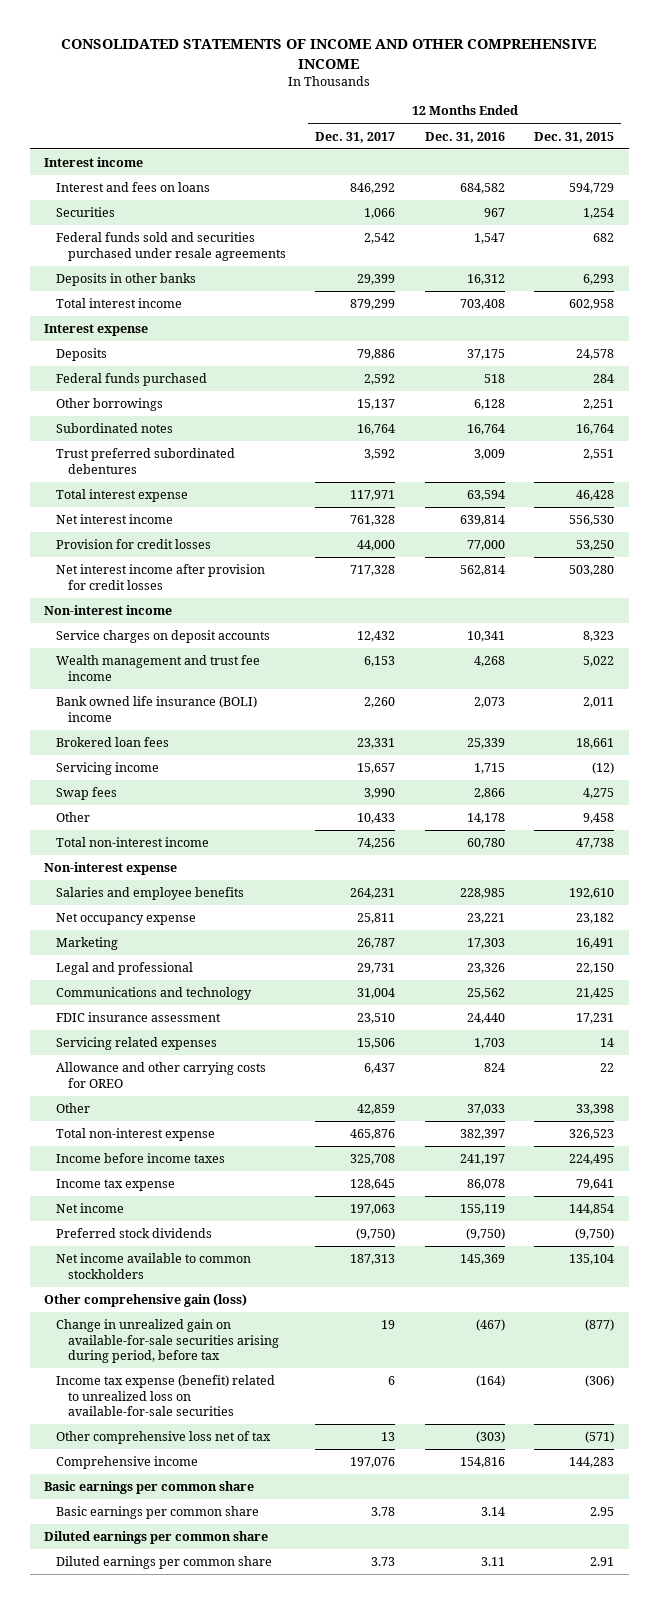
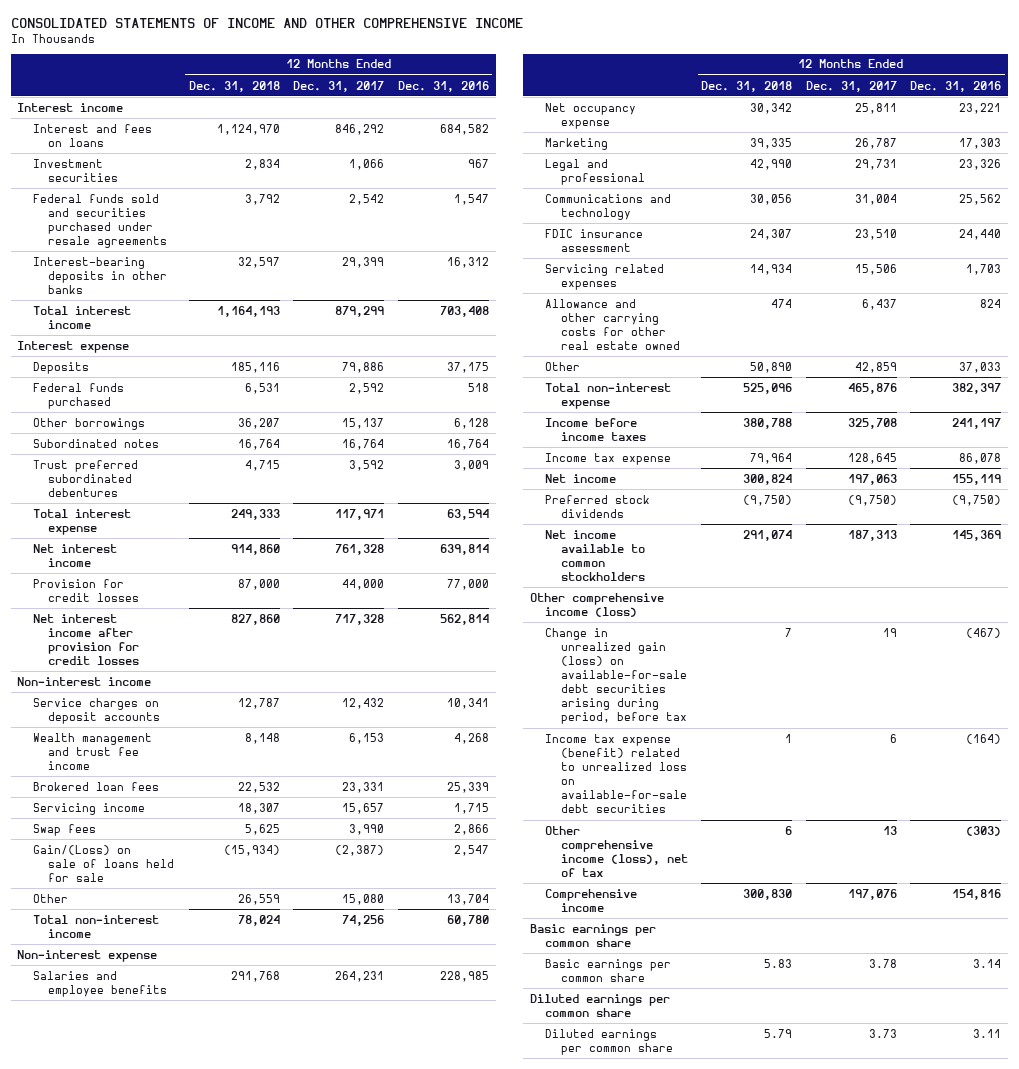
[533,131,614,143] Dec. 31, 2015 -> none
none -> [188,80,280,92] Dec. 31, 2018
[56,207,116,218] Securities -> [32,158,118,182] Investment securities
[56,273,197,287] Deposits in other banks -> [32,256,167,294] Interest-bearing deposits in other banks
[56,696,258,722] Bank owned life insurance (BOLI) income -> none
none -> [32,844,174,882] Gain/(Loss) on sale of loans held for sale
[357,813,396,825] 10,433 -> [342,893,385,905] 15,080
[466,813,505,825] 14,178 -> [446,893,489,905] 13,704
[56,1062,267,1088] Allowance and other carrying costs for OREO -> [545,298,680,350] Allowance and other carrying costs for other real estate owned
[44,1294,248,1308] Other comprehensive gain (loss) -> [530,592,665,617] Other comprehensive income (loss)
[56,1319,279,1364] Change in unrealized gain on available-for-sale securities arising during period, before tax -> [545,627,687,725] Change in unrealized gain (loss) on available-for-sale debt securities arising during period, before tax
[56,1375,276,1417] Income tax expense (benefit) related to unrealized loss on available-for-sale securities -> [545,733,687,814] Income tax expense (benefit) related to unrealized loss on available-for-sale debt securities
[56,1431,272,1445] Other comprehensive loss net of tax -> [545,825,688,877] Other comprehensive income (loss), net of tax

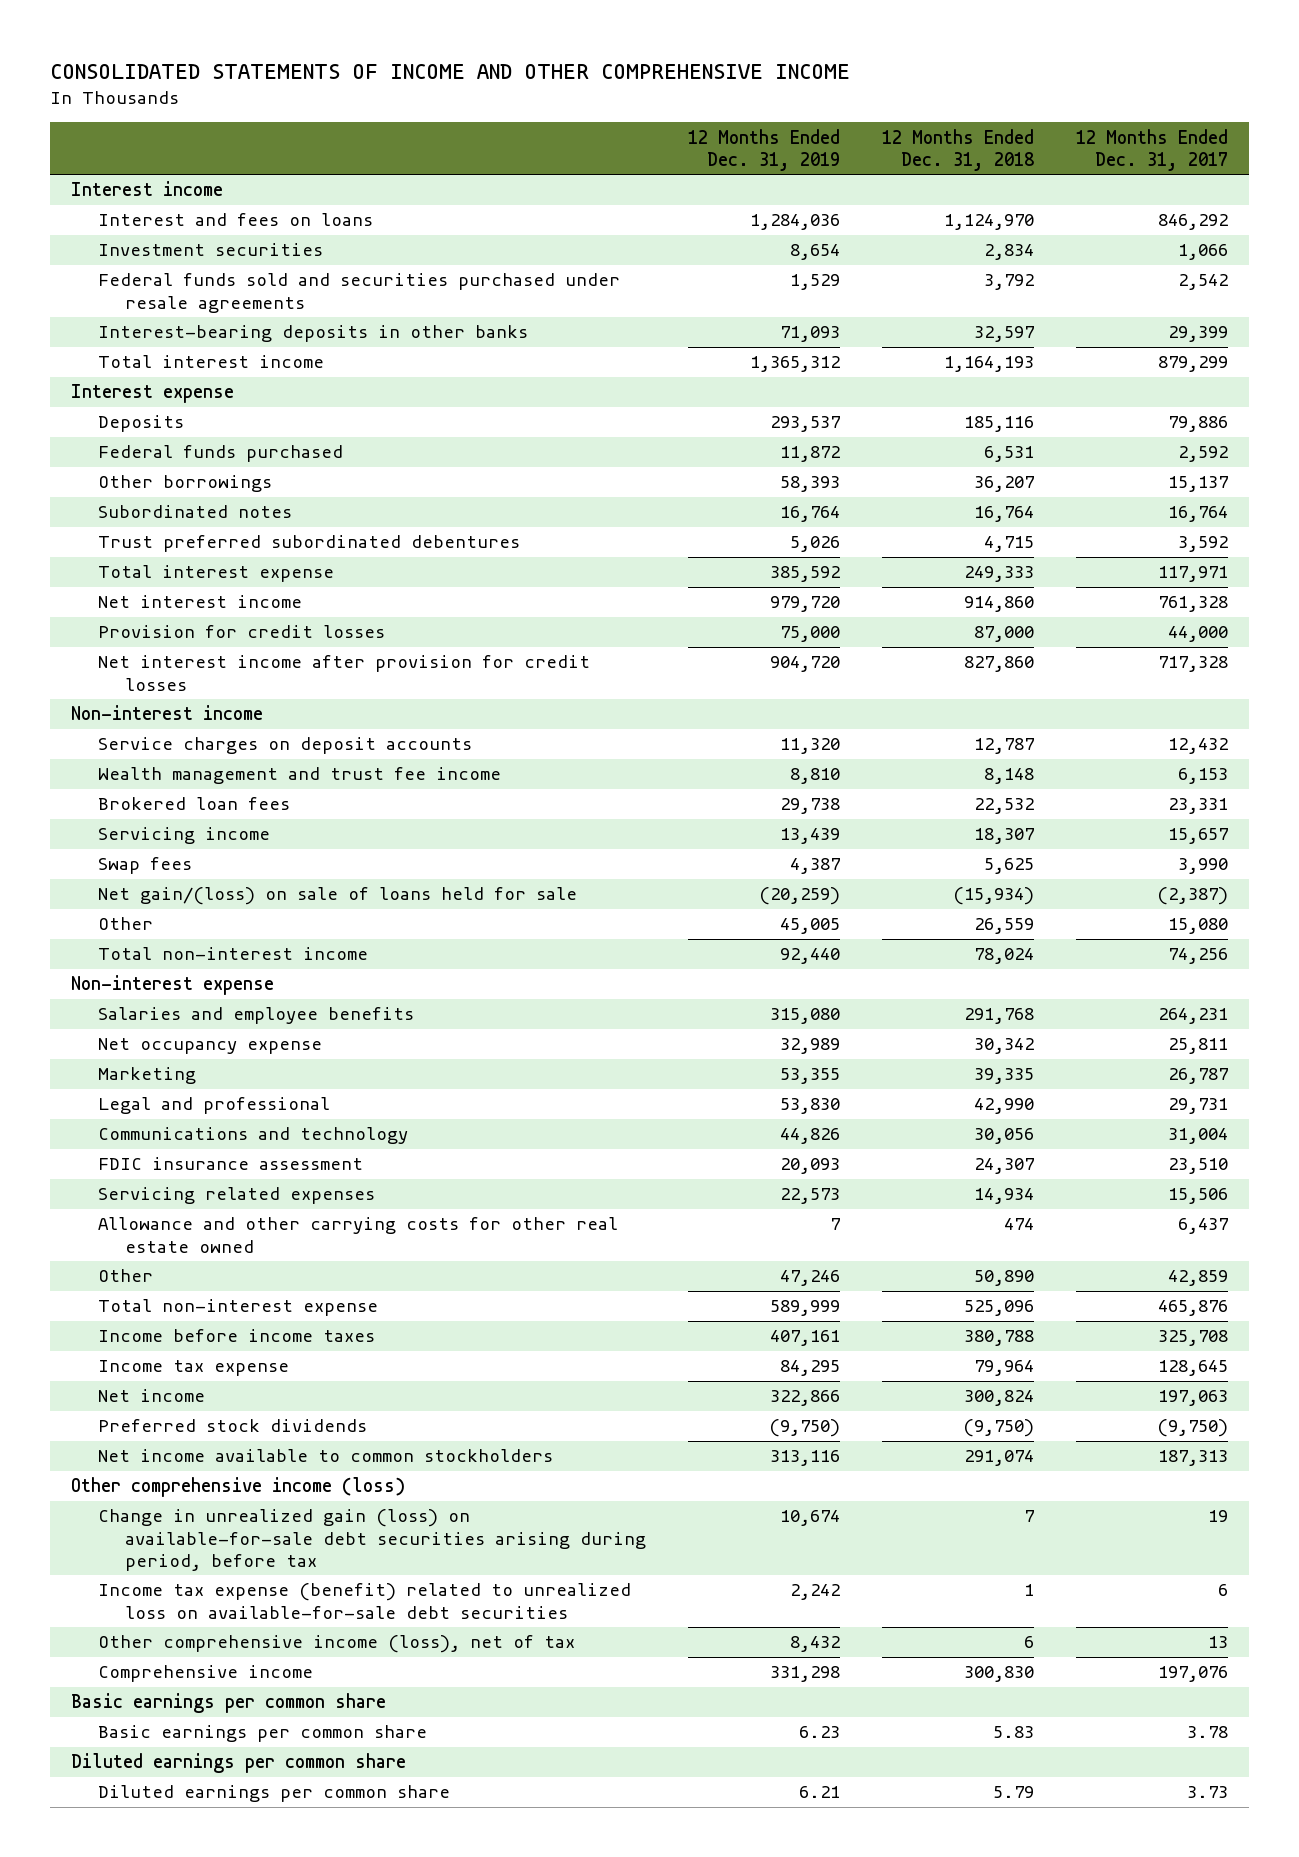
[397,80,489,92] Dec. 31, 2016 -> none
none -> [688,128,841,171] 12 Months Ended Dec. 31, 2019
[32,844,174,882] Gain/(Loss) on sale of loans held for sale -> [97,887,577,906] Net gain/(loss) on sale of loans held for sale

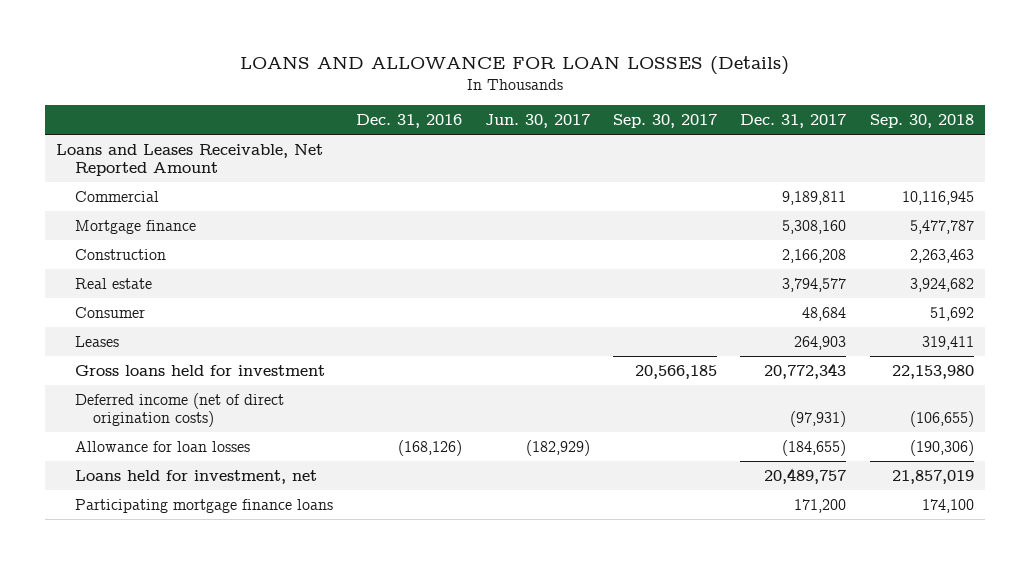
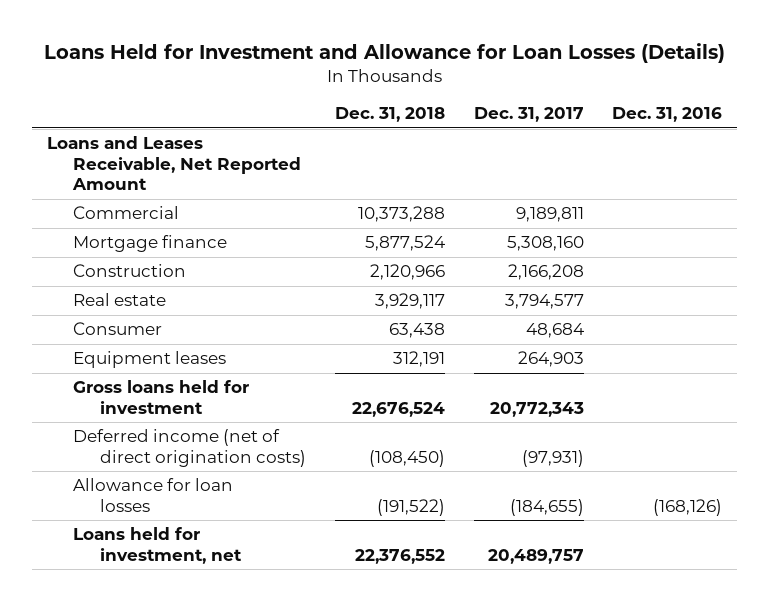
[239,55,789,75] LOANS AND ALLOWANCE FOR LOAN LOSSES (Details) -> [43,42,725,63] Loans Held for Investment and Allowance for Loan Losses (Details)
[485,113,591,128] Jun. 30, 2017 -> none
[613,113,718,128] Sep. 30, 2017 -> none
[869,113,974,128] Sep. 30, 2018 -> none
none -> [334,107,445,123] Dec. 31, 2018
[74,335,119,347] Leases -> [73,351,227,369] Equipment leases
[74,498,333,513] Participating mortgage finance loans -> none

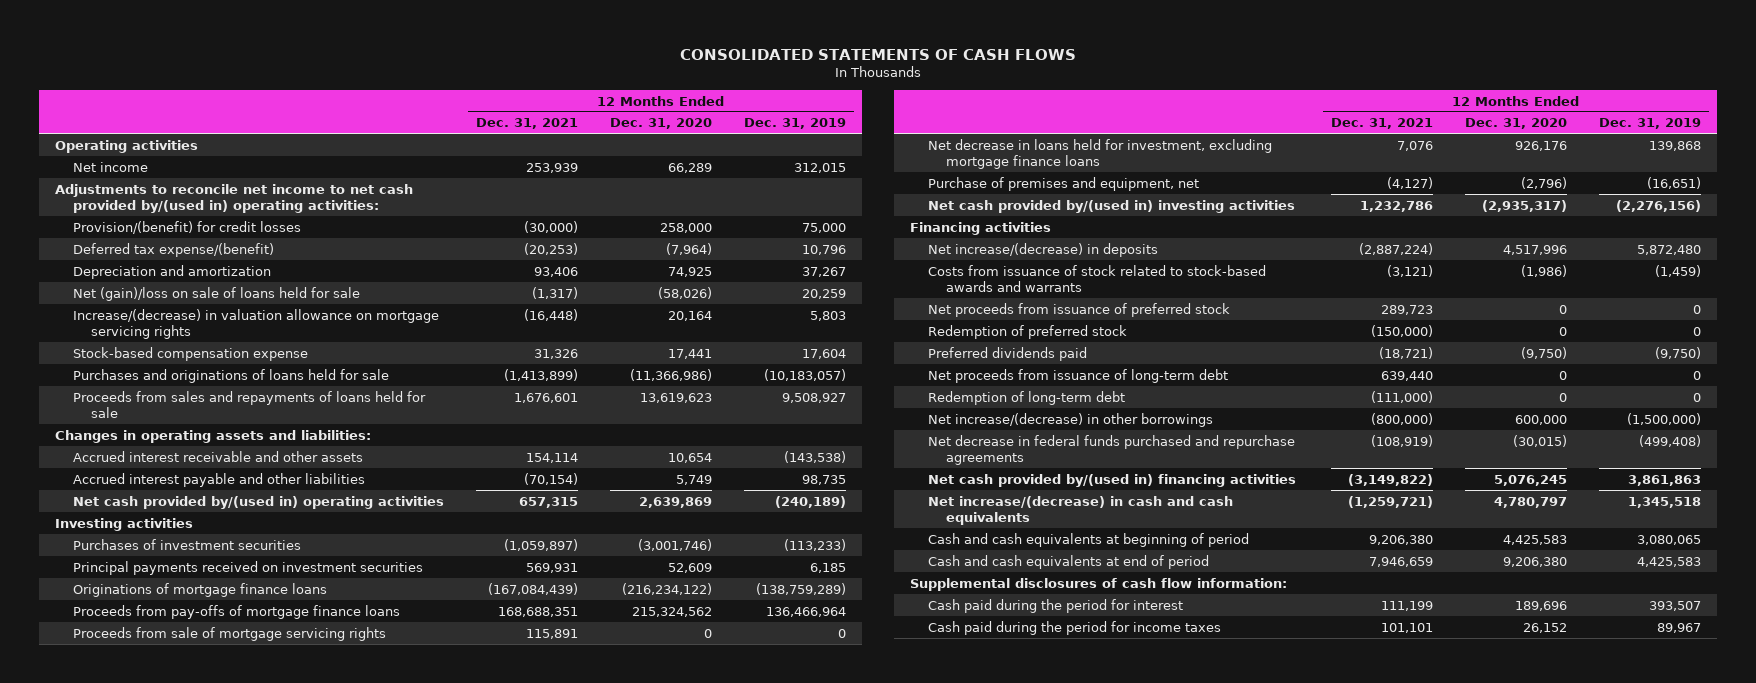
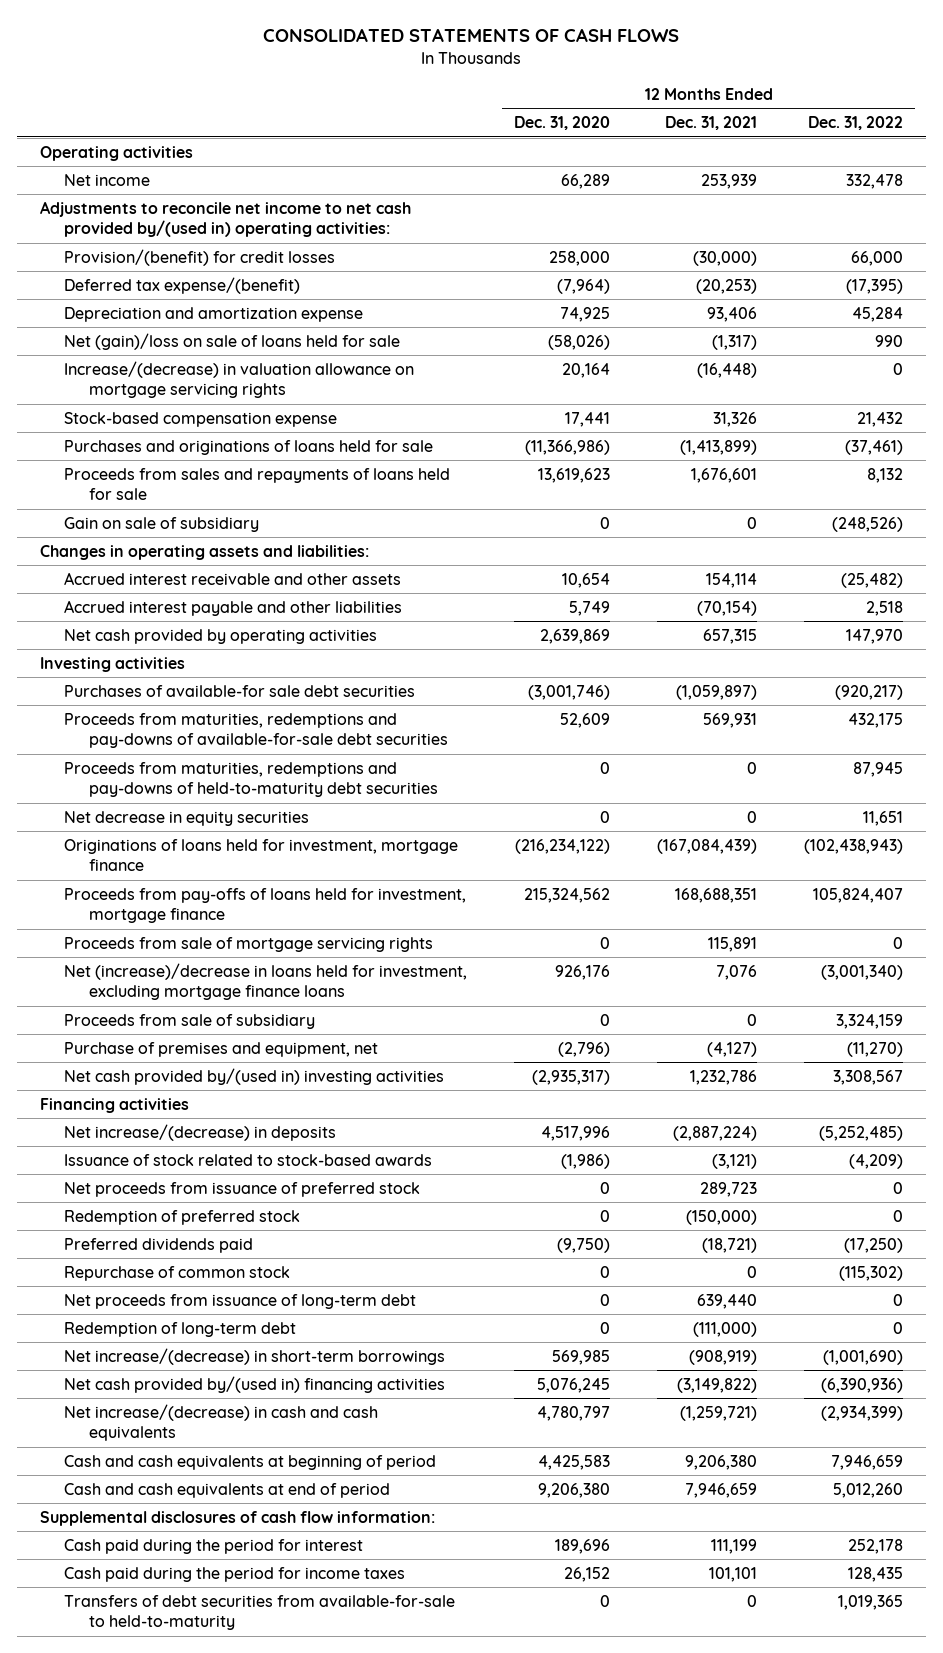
[744,118,847,130] Dec. 31, 2019 -> none
none -> [807,116,903,131] Dec. 31, 2022
[73,264,272,279] Depreciation and amortization -> [64,306,364,322] Depreciation and amortization expense
none -> [64,516,260,532] Gain on sale of subsidiary
[73,495,445,509] Net cash provided by/(used in) operating activities -> [64,628,378,644] Net cash provided by operating activities
[73,538,302,550] Purchases of investment securities -> [64,684,416,697] Purchases of available-for sale debt securities
[73,560,424,575] Principal payments received on investment securities -> [64,712,448,749] Proceeds from maturities, redemptions and pay-downs of available-for-sale debt securities
none -> [64,761,438,798] Proceeds from maturities, redemptions and pay-downs of held-to-maturity debt securities
none -> [64,810,310,826] Net decrease in equity securities
[73,582,328,597] Originations of mortgage finance loans -> [64,838,459,872] Originations of loans held for investment, mortgage finance
[73,604,401,619] Proceeds from pay-offs of mortgage finance loans -> [64,887,467,924] Proceeds from pay-offs of loans held for investment, mortgage finance
[928,138,1273,169] Net decrease in loans held for investment, excluding mortgage finance loans -> [64,962,468,1001] Net (increase)/decrease in loans held for investment, excluding mortgage finance loans
none -> [64,1013,316,1029] Proceeds from sale of subsidiary
[928,264,1267,292] Costs from issuance of stock related to stock-based awards and warrants -> [64,1153,433,1166] Issuance of stock related to stock-based awards
none -> [64,1265,291,1281] Repurchase of common stock
[928,434,1296,465] Net decrease in federal funds purchased and repurchase agreements -> none
[928,412,1214,427] Net increase/(decrease) in other borrowings -> [64,1347,446,1365] Net increase/(decrease) in short-term borrowings
[1371,412,1434,425] (800,000) -> [689,1349,758,1365] (908,919)
[1515,414,1568,425] 600,000 -> [552,1349,611,1365] 569,985
none -> [64,1594,456,1631] Transfers of debt securities from available-for-sale to held-to-maturity

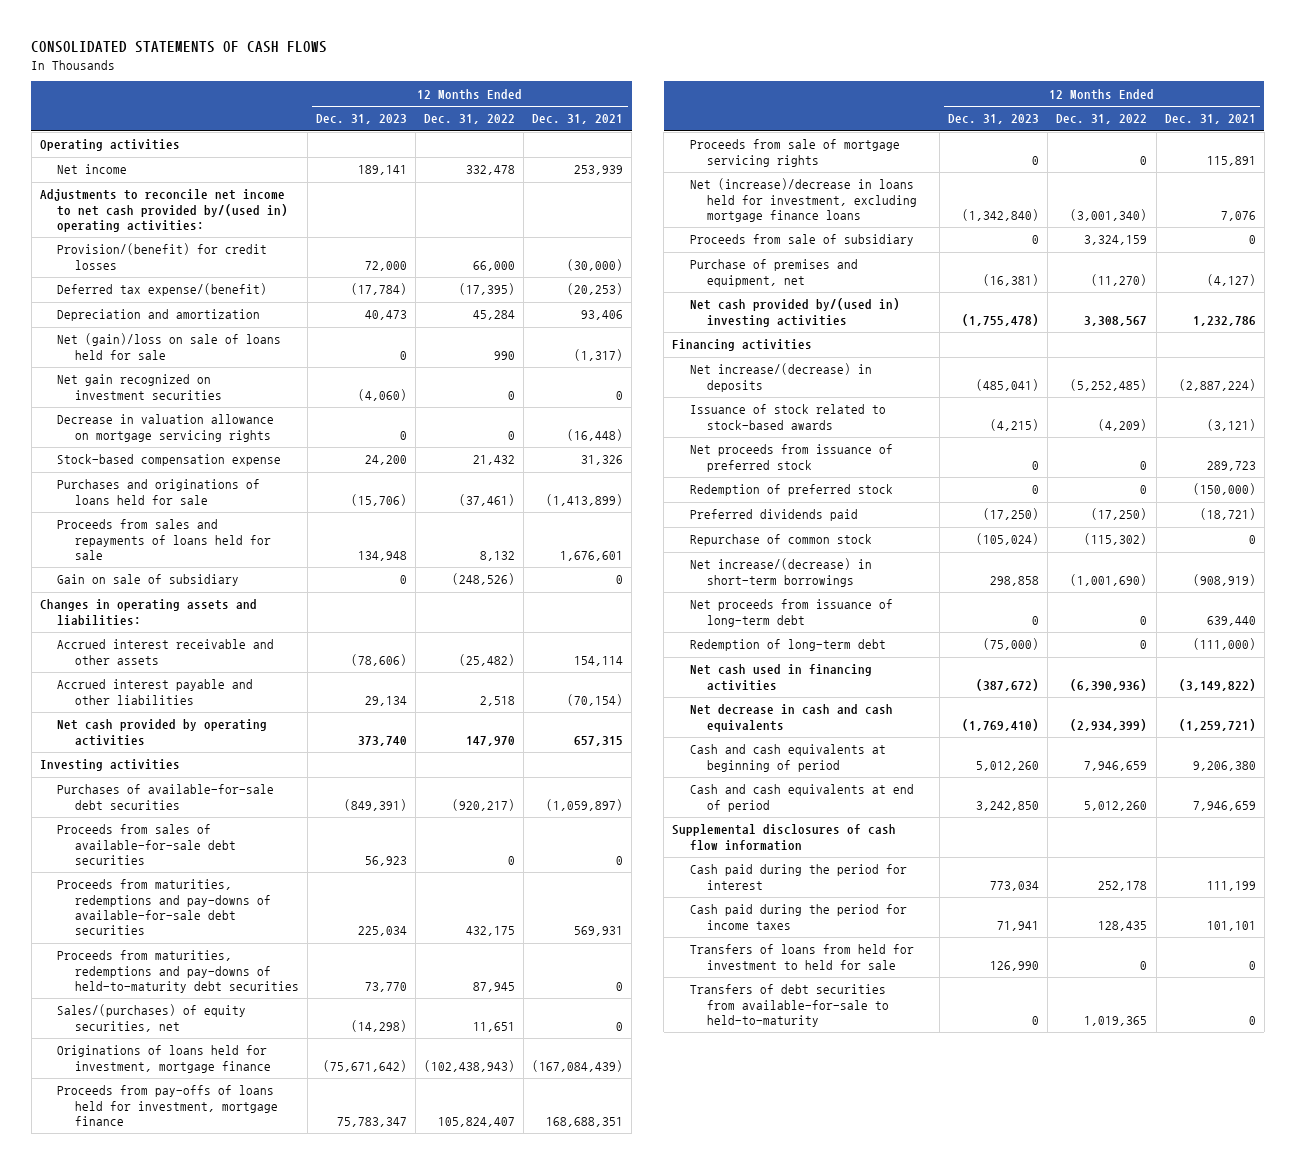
[514,116,611,131] Dec. 31, 2020 -> none
none -> [315,114,407,125] Dec. 31, 2023
[64,306,364,322] Depreciation and amortization expense -> [57,309,261,322] Depreciation and amortization
none -> [57,374,222,400] Net gain recognized on investment securities
[64,360,415,399] Increase/(decrease) in valuation allowance on mortgage servicing rights -> [57,414,275,442] Decrease in valuation allowance on mortgage servicing rights
[64,684,416,697] Purchases of available-for sale debt securities -> [57,784,275,810] Purchases of available-for-sale debt securities
none -> [57,824,236,866] Proceeds from sales of available-for-sale debt securities
[64,810,310,826] Net decrease in equity securities -> [57,1004,247,1032] Sales/(purchases) of equity securities, net
[64,1347,446,1365] Net increase/(decrease) in short-term borrowings -> [689,558,872,587] Net increase/(decrease) in short-term borrowings
[64,1375,446,1393] Net cash provided by/(used in) financing activities -> [689,664,872,691] Net cash used in financing activities
[64,1403,379,1442] Net increase/(decrease) in cash and cash equivalents -> [689,704,893,732] Net decrease in cash and cash equivalents
[39,1510,435,1526] Supplemental disclosures of cash flow information: -> [672,824,897,851] Supplemental disclosures of cash flow information
none -> [689,944,914,970] Transfers of loans from held for investment to held for sale

